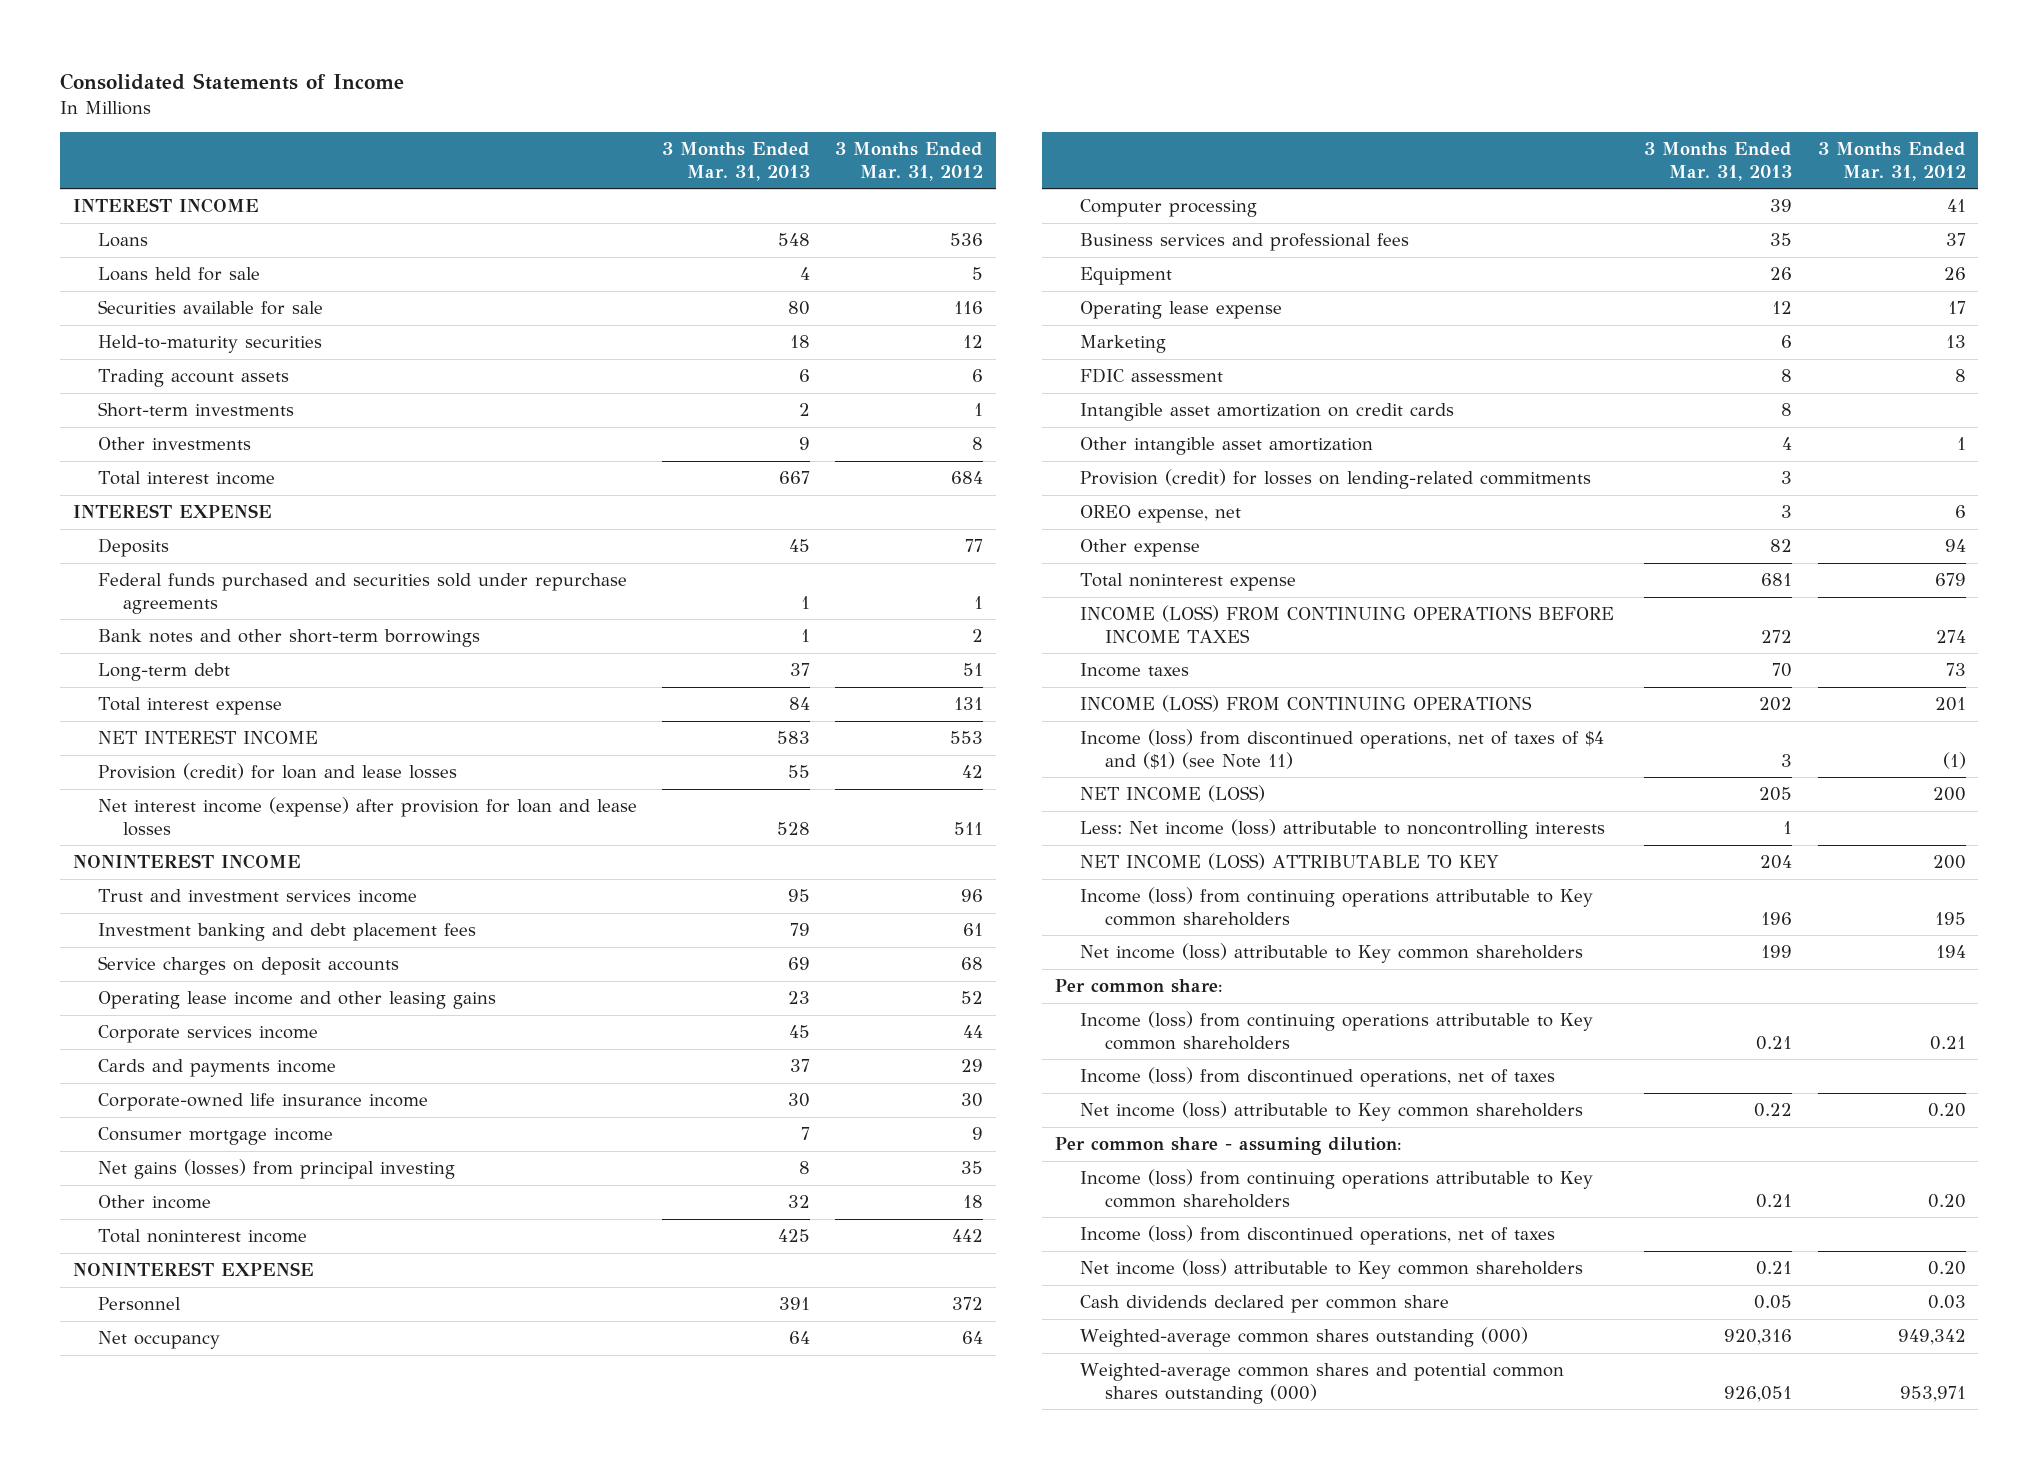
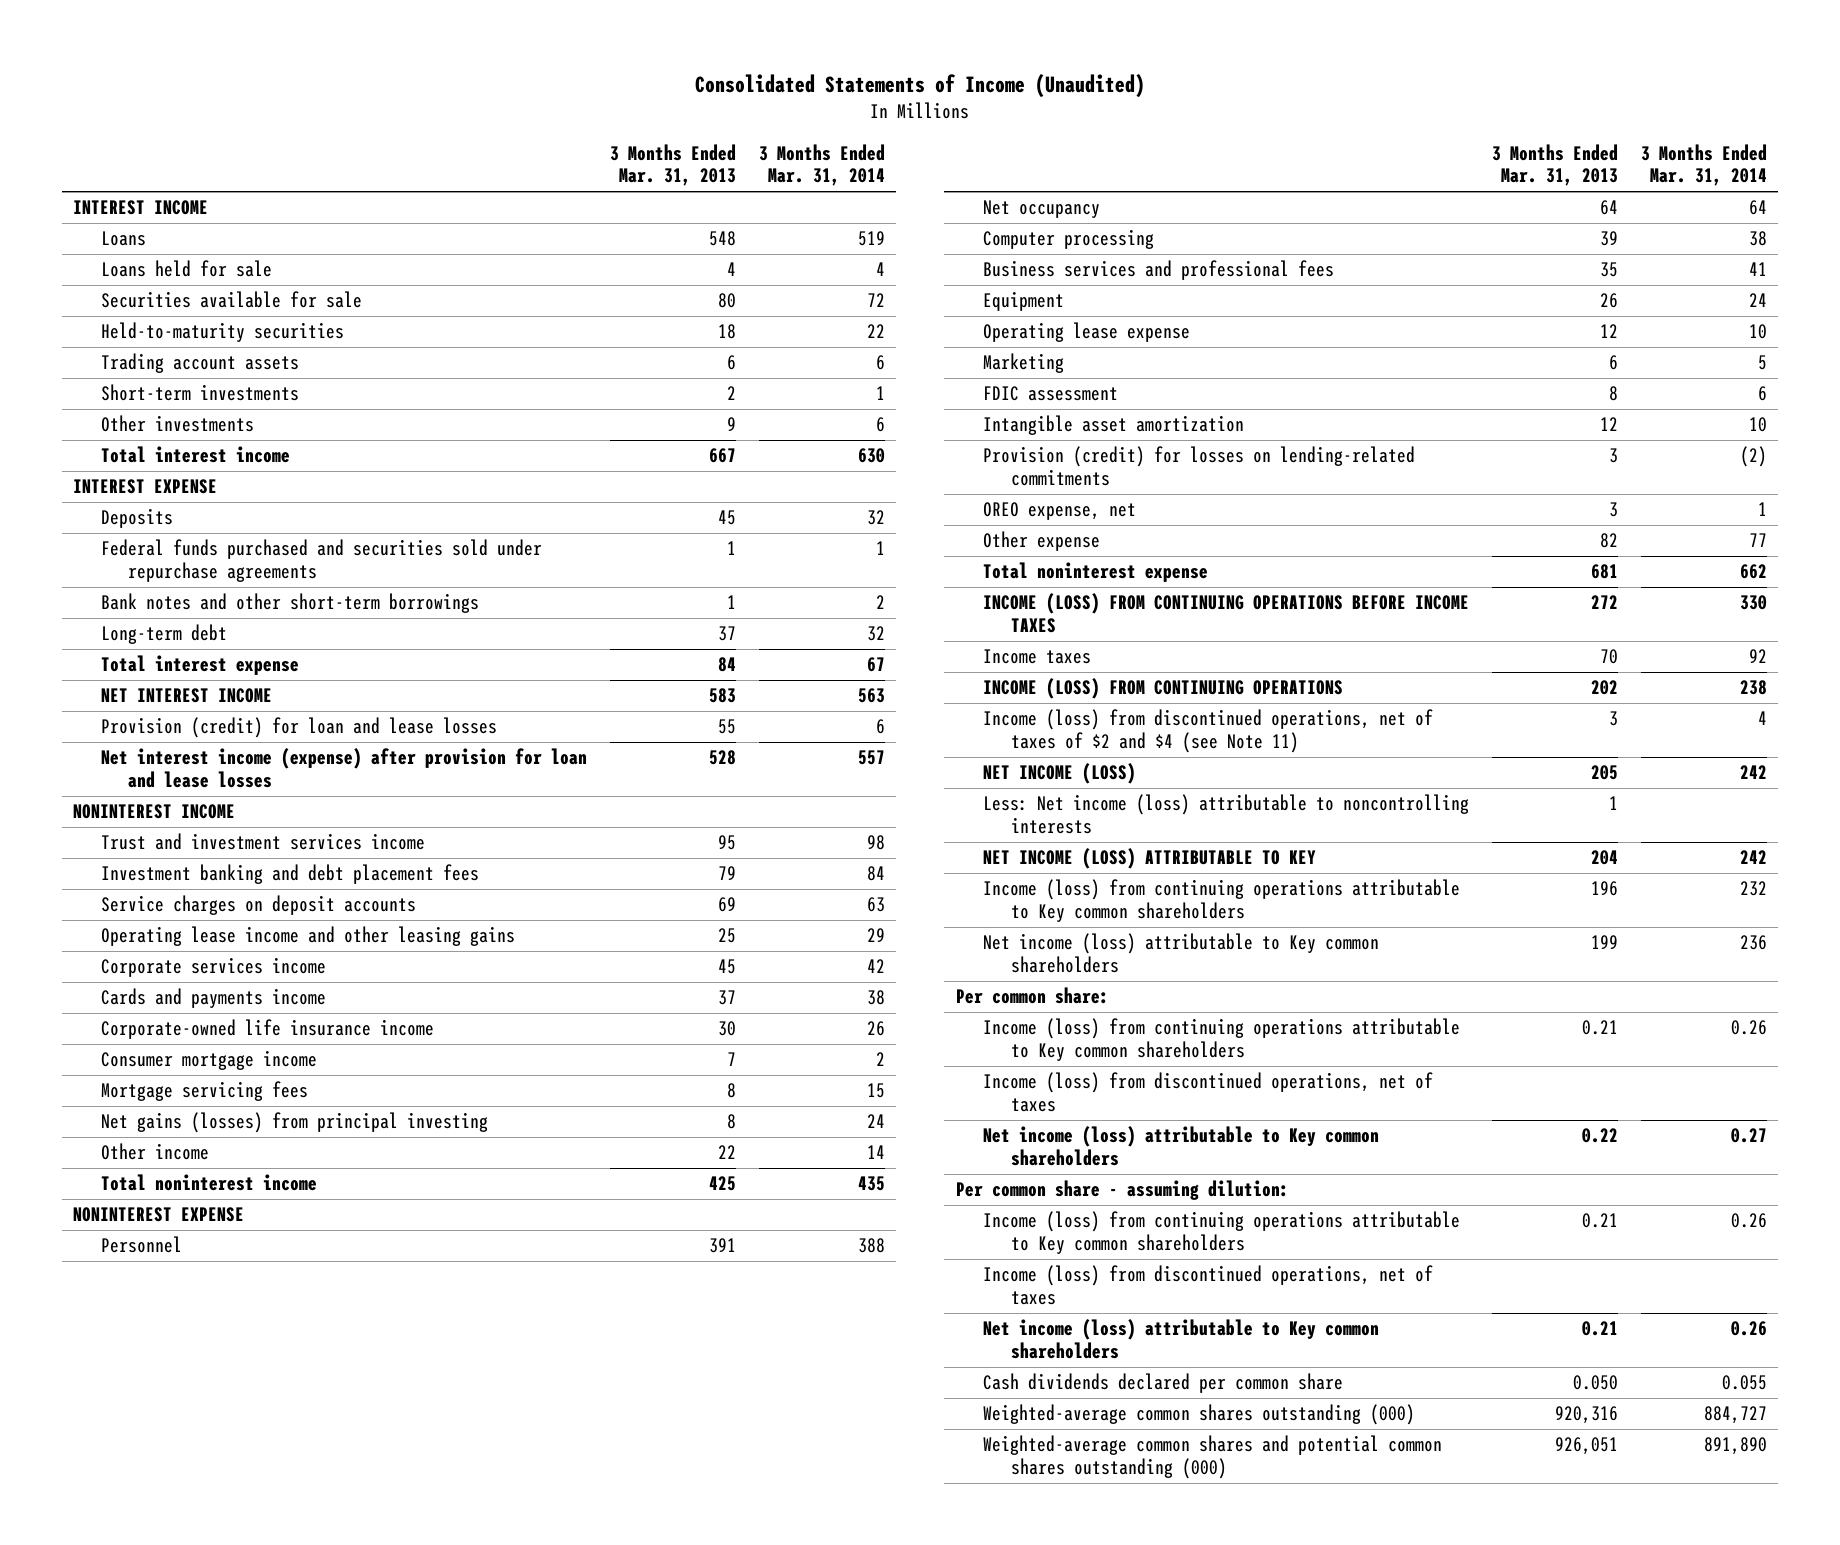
[60,72,405,90] Consolidated Statements of Income -> [695,73,1146,98] Consolidated Statements of Income (Unaudited)
[835,142,984,181] 3 Months Ended Mar. 31, 2012 -> none
none -> [758,143,885,187] 3 Months Ended Mar. 31, 2014
[788,991,811,1005] 23 -> [717,928,736,944] 25
none -> [100,1081,308,1102] Mortgage servicing fees
[788,1195,811,1209] 32 -> [717,1145,736,1160] 22
[1079,403,1454,422] Intangible asset amortization on credit cards -> none
[1079,437,1373,456] Other intangible asset amortization -> [983,415,1245,436] Intangible asset amortization
[1782,437,1793,451] 4 -> [1599,417,1618,432] 12
[1079,729,1604,769] Income (loss) from discontinued operations, net of taxes of $4 and ($1) (see Note 11) -> [983,709,1434,754] Income (loss) from discontinued operations, net of taxes of $2 and $4 (see Note 11)
[1754,1295,1793,1310] 0.05 -> [1572,1375,1618,1391] 0.050

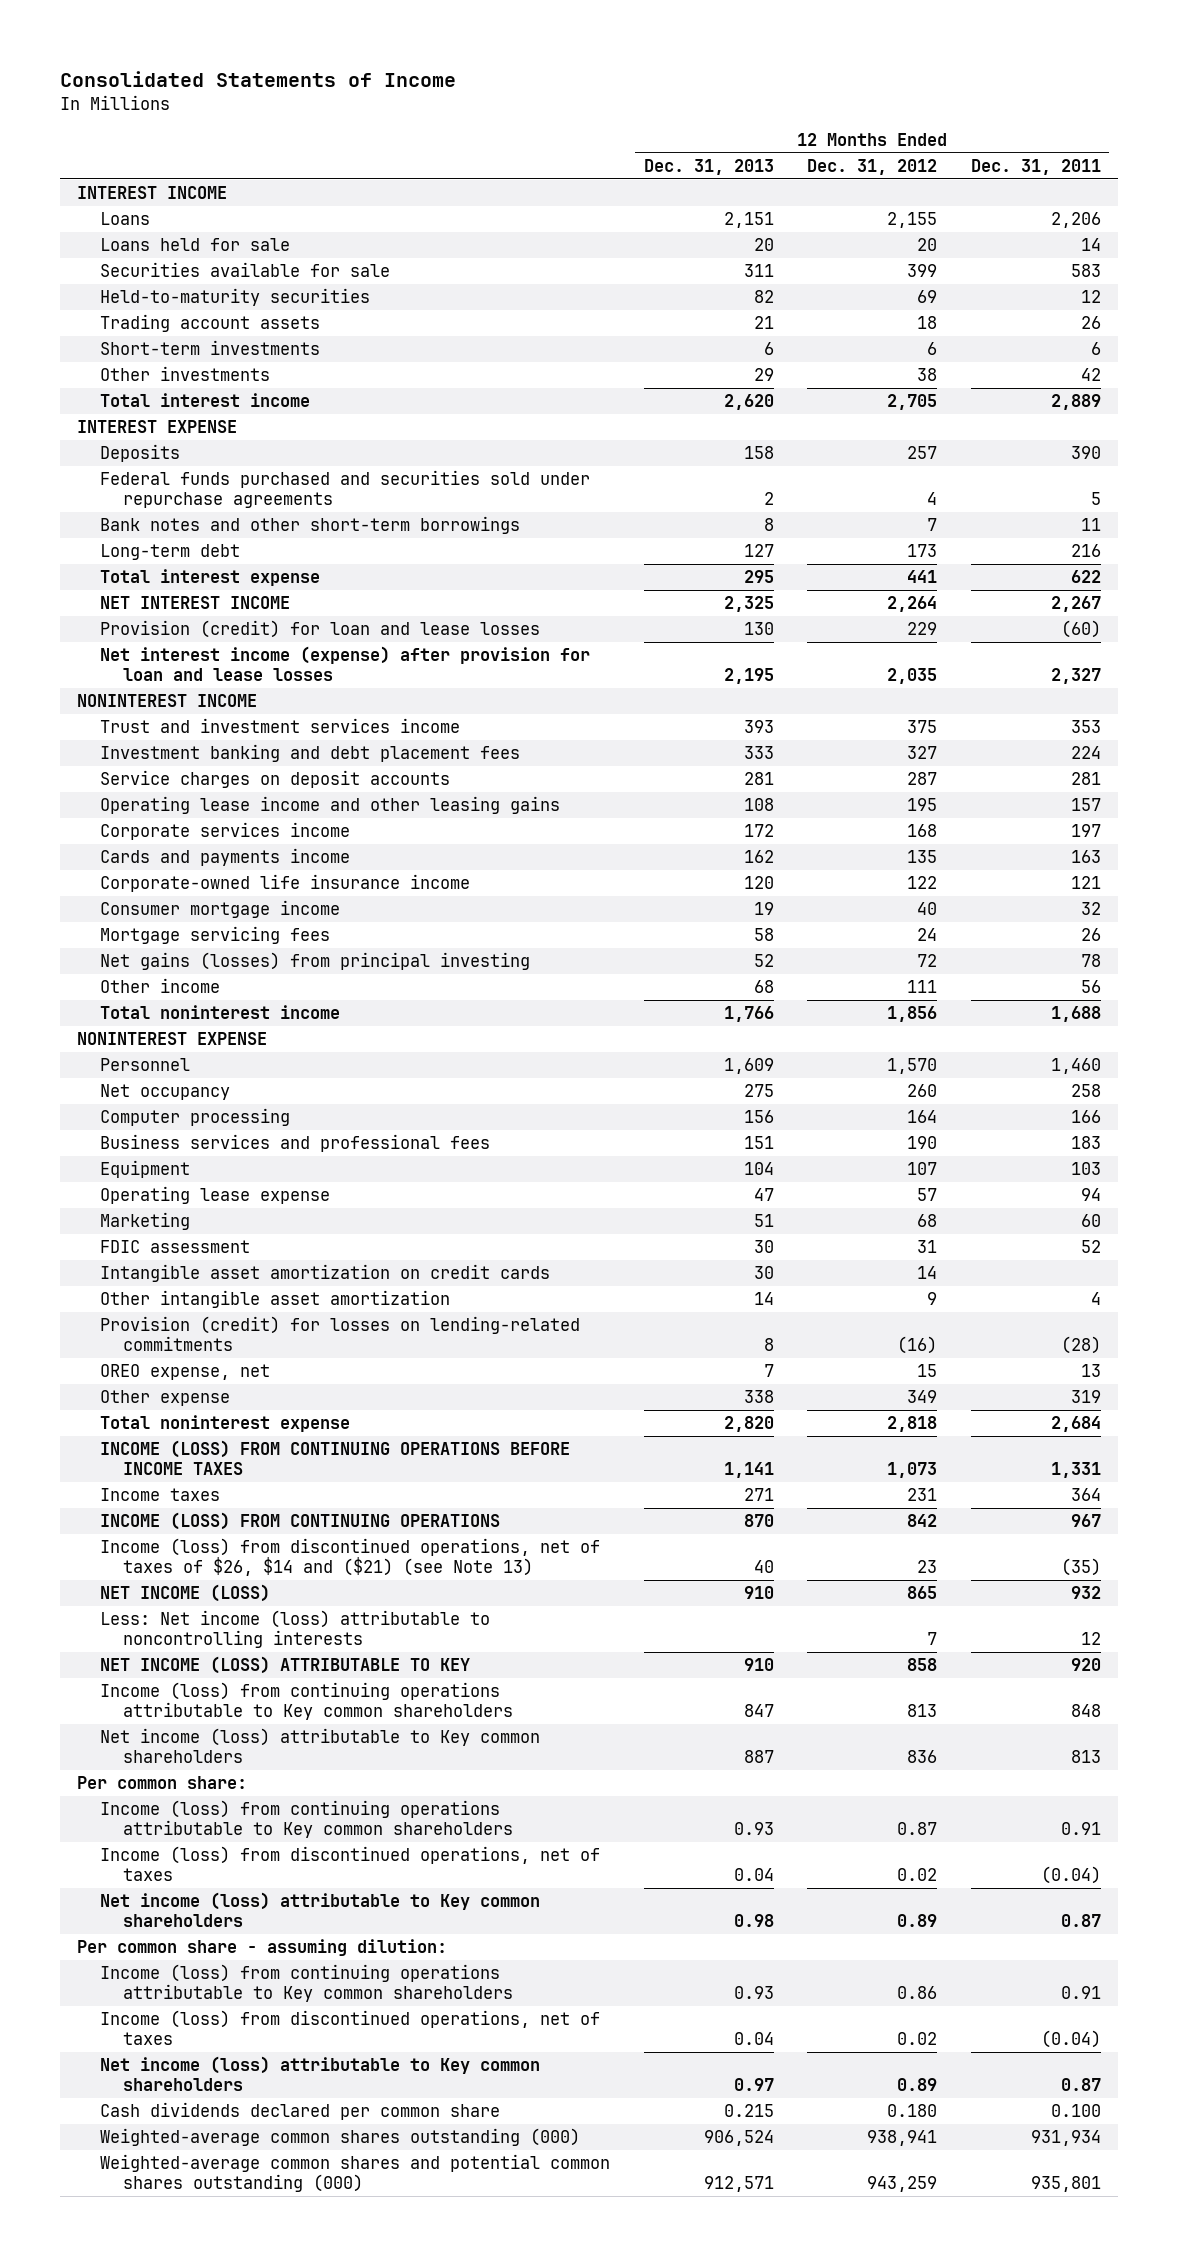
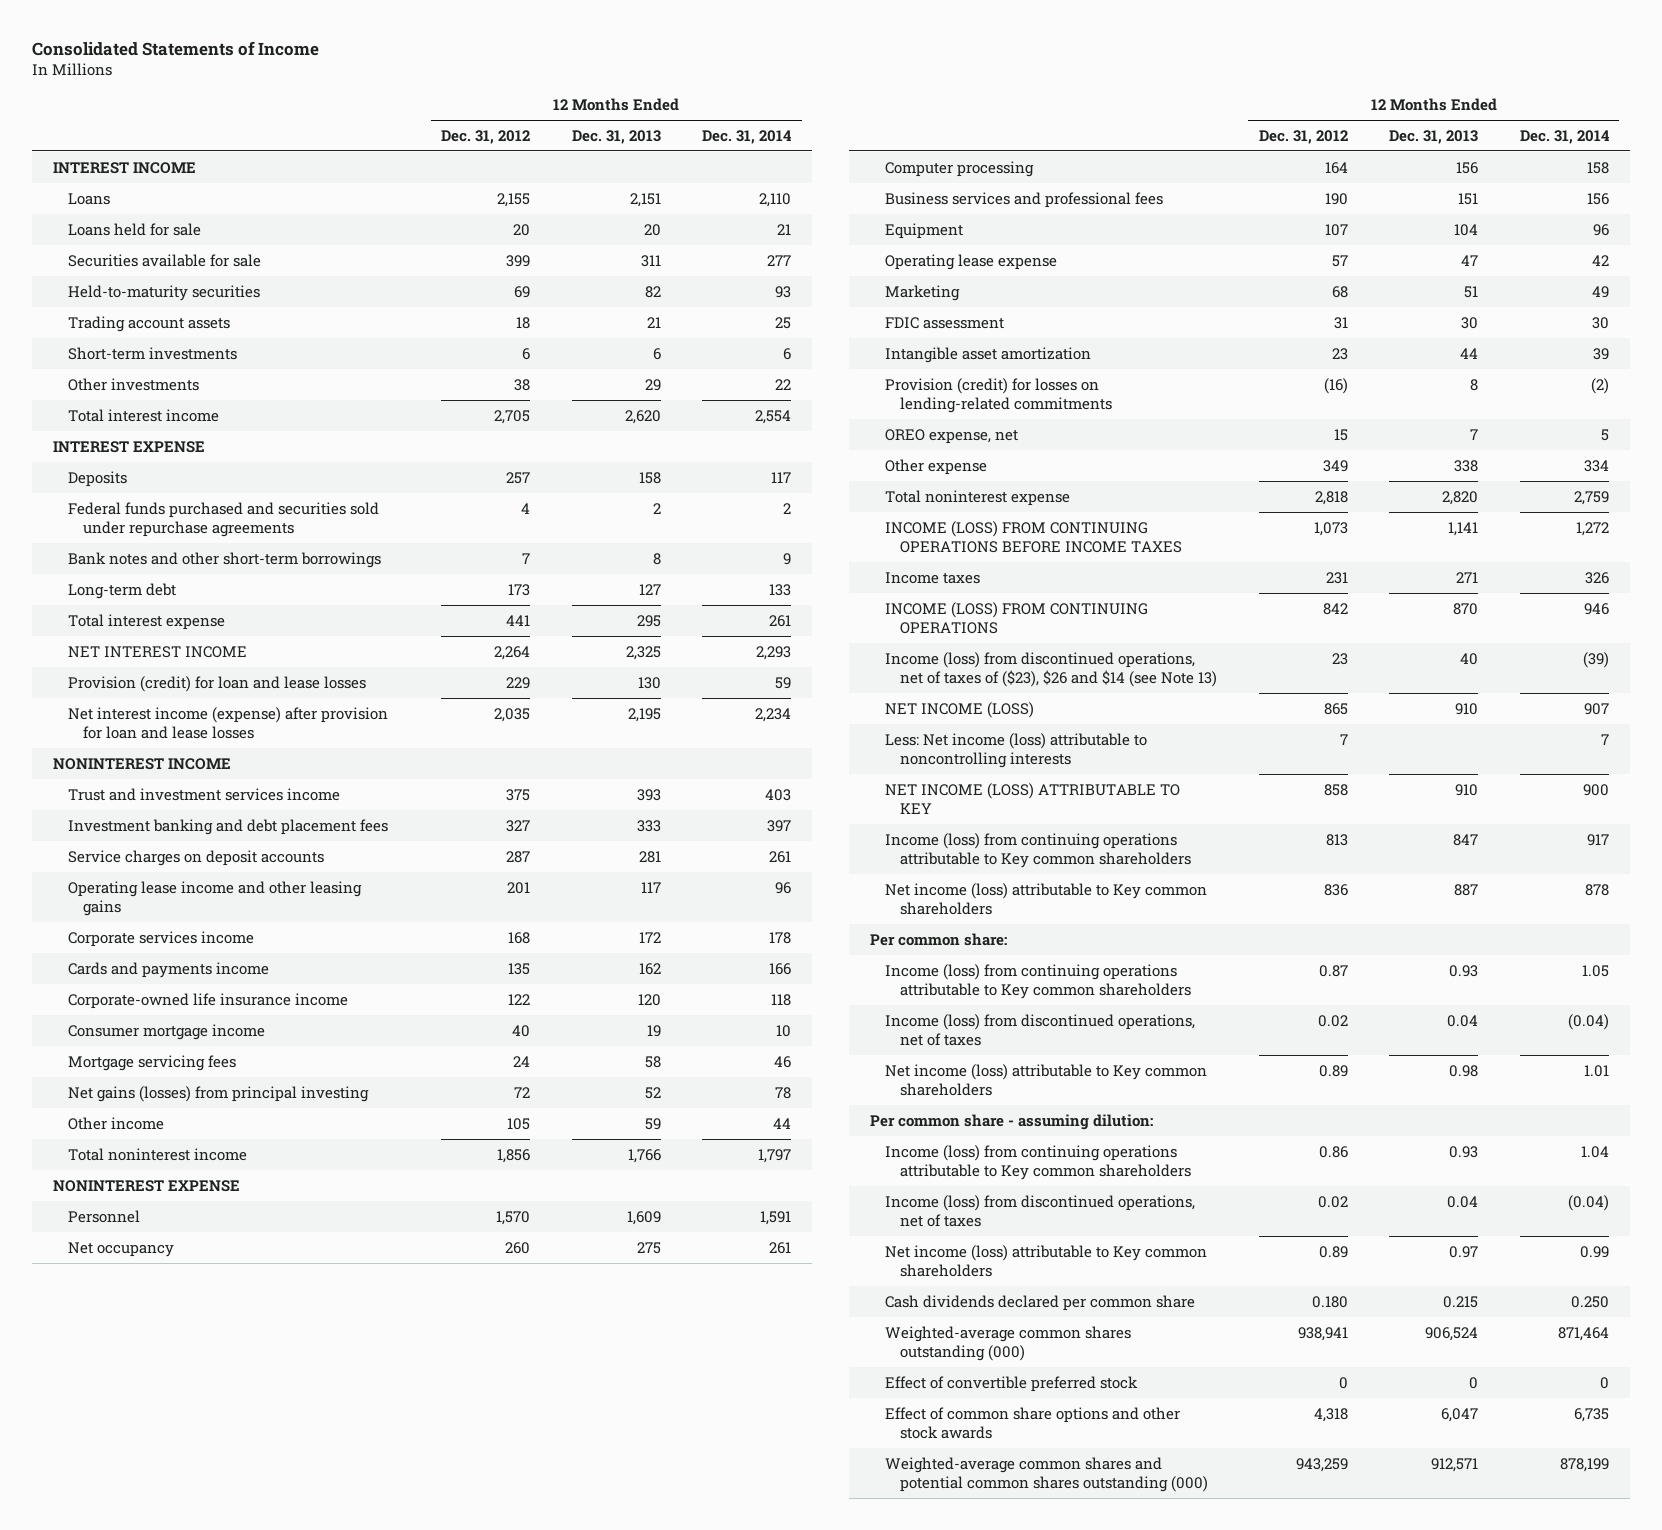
[970,158,1101,175] Dec. 31, 2011 -> none
none -> [702,129,793,144] Dec. 31, 2014
[743,798,774,812] 108 -> [640,881,661,893] 117
[907,798,938,812] 195 -> [507,881,531,894] 201
[753,980,774,994] 68 -> [644,1117,661,1130] 59
[907,980,938,994] 111 -> [507,1117,531,1130] 105
[99,1264,550,1283] Intangible asset amortization on credit cards -> none
[99,1290,450,1309] Other intangible asset amortization -> [884,346,1091,363] Intangible asset amortization
[753,1292,774,1306] 14 -> [1460,347,1479,359] 44
[927,1292,938,1306] 9 -> [1331,347,1348,360] 23
[99,1538,600,1577] Income (loss) from discontinued operations, net of taxes of $26, $14 and ($21) (see Note 13) -> [884,651,1217,687] Income (loss) from discontinued operations, net of taxes of ($23), $26 and $14 (see Note 13)
none -> [884,1375,1138,1392] Effect of convertible preferred stock
none -> [884,1406,1180,1439] Effect of common share options and other stock awards

